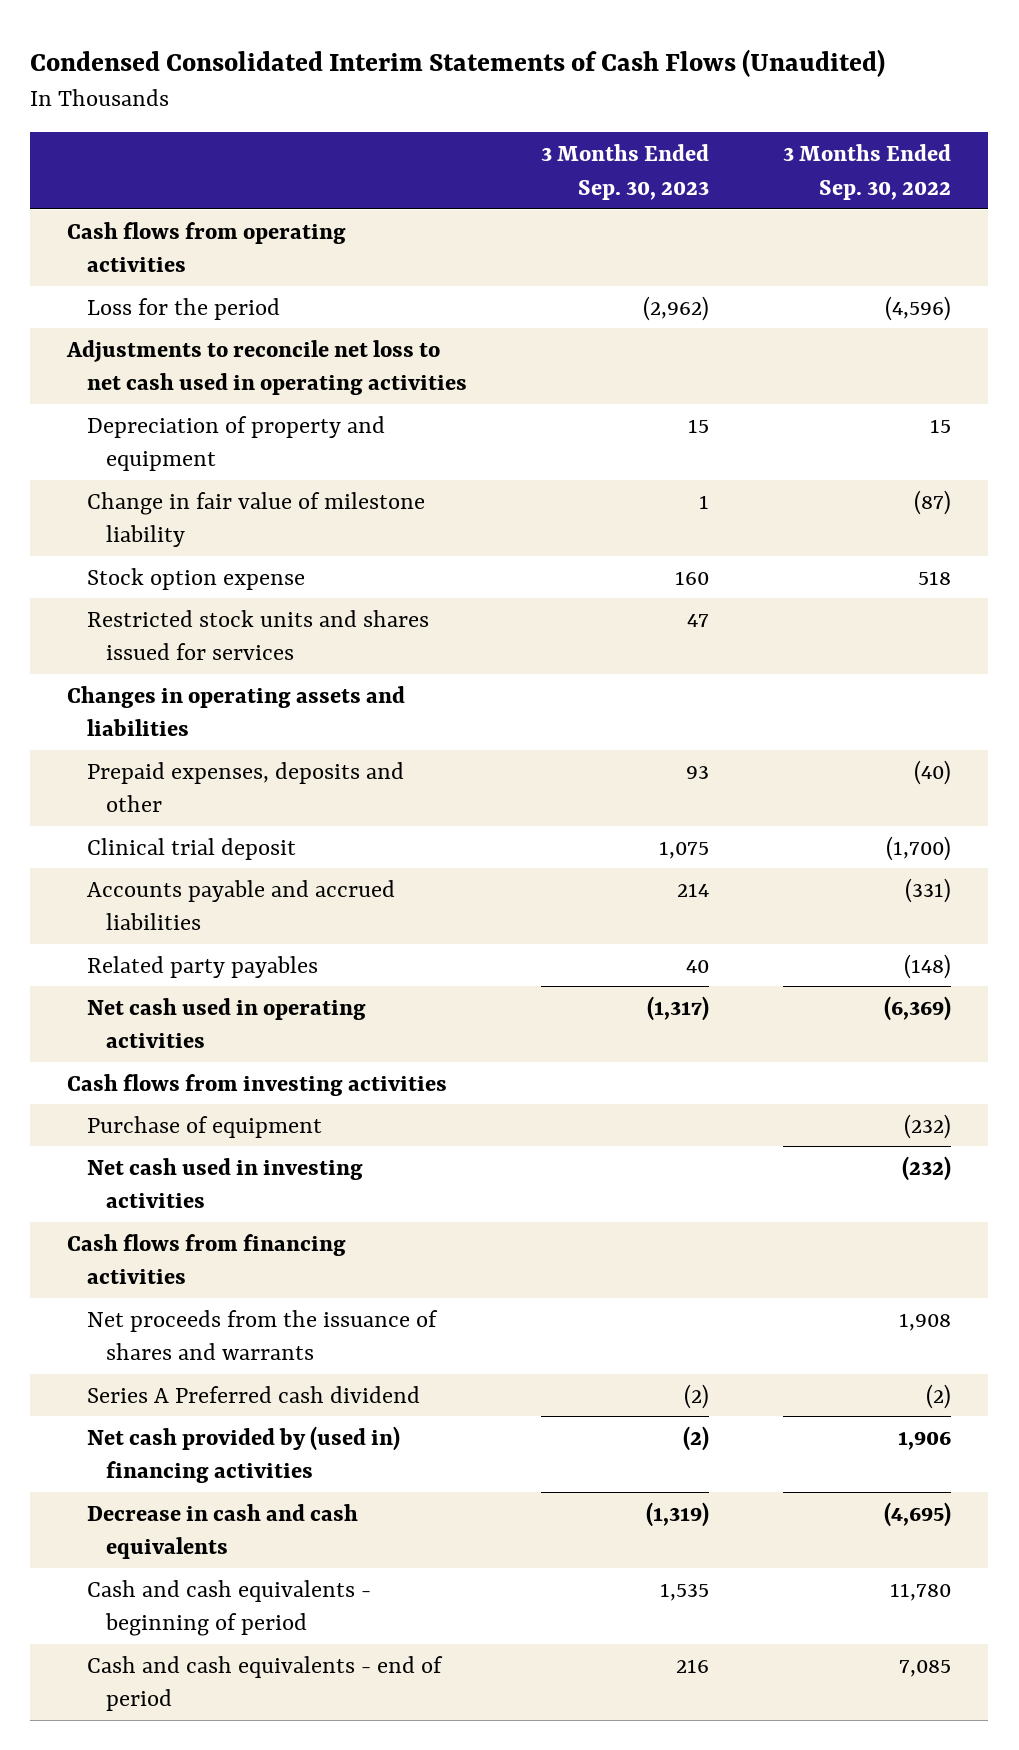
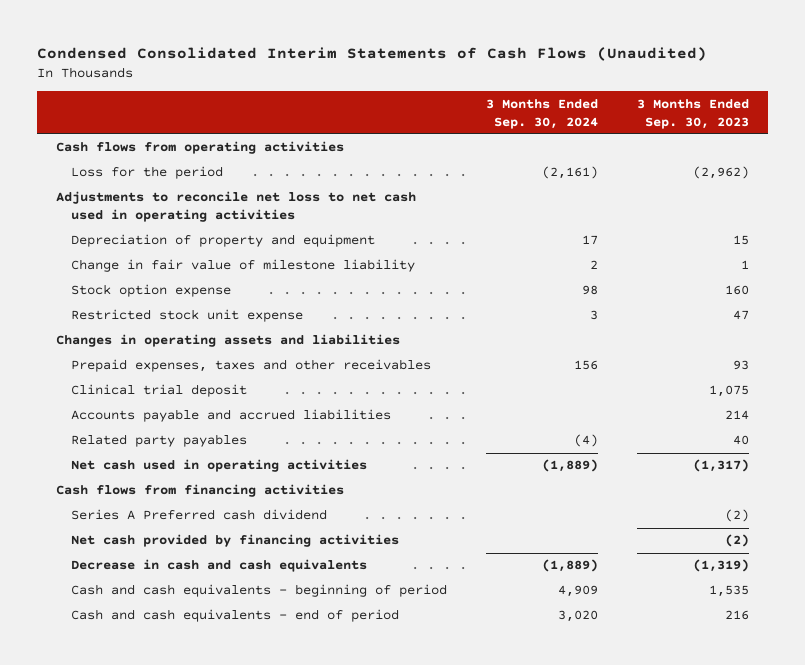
[783,144,952,200] 3 Months Ended Sep. 30, 2022 -> none
none -> [486,98,599,129] 3 Months Ended Sep. 30, 2024
[86,609,429,661] Restricted stock units and shares issued for services -> none
none -> [71,309,304,323] Restricted stock unit expense
[86,761,404,813] Prepaid expenses, deposits and other -> [71,359,432,373] Prepaid expenses, taxes and other receivables
[67,1073,448,1096] Cash flows from investing activities -> none
[86,1115,322,1138] Purchase of equipment -> none
[86,1157,363,1209] Net cash used in investing activities -> none
[86,1309,438,1361] Net proceeds from the issuance of shares and warrants -> none
[86,1425,400,1484] Net cash provided by (used in) financing activities -> [71,534,400,548] Net cash provided by financing activities

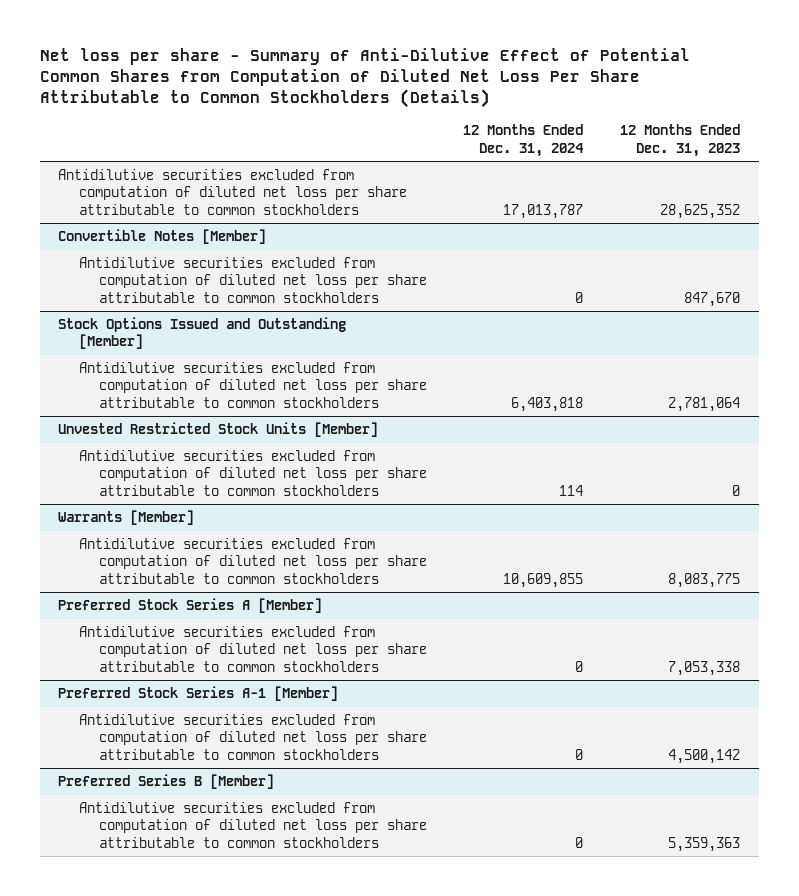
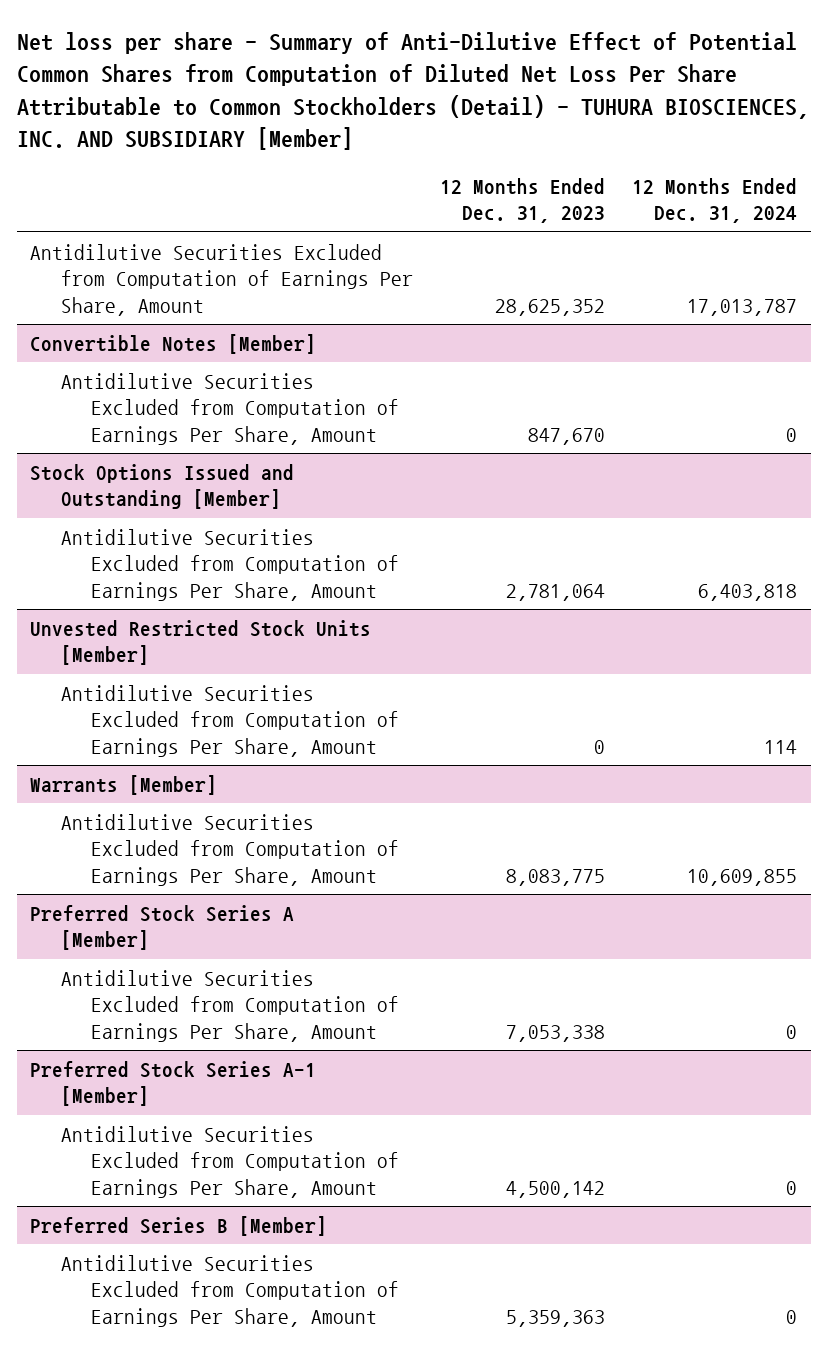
[39,48,690,109] Net loss per share - Summary of Anti-Dilutive Effect of Potential Common Shares from Computation of Diluted Net Loss Per Share Attributable to Common Stockholders (Details) -> [16,32,809,151] Net loss per share - Summary of Anti-Dilutive Effect of Potential Common Shares from Computation of Diluted Net Loss Per Share Attributable to Common Stockholders (Detail) - TUHURA BIOSCIENCES, INC. AND SUBSIDIARY [Member]
[58,169,407,215] Antidilutive securities excluded from computation of diluted net loss per share attributable to common stockholders -> [30,243,413,316] Antidilutive Securities Excluded from Computation of Earnings Per Share, Amount
[78,257,427,303] Antidilutive securities excluded from computation of diluted net loss per share attributable to common stockholders -> [60,372,399,445] Antidilutive Securities Excluded from Computation of Earnings Per Share, Amount
[78,362,427,408] Antidilutive securities excluded from computation of diluted net loss per share attributable to common stockholders -> [60,528,399,601] Antidilutive Securities Excluded from Computation of Earnings Per Share, Amount
[78,450,427,496] Antidilutive securities excluded from computation of diluted net loss per share attributable to common stockholders -> [60,684,399,757] Antidilutive Securities Excluded from Computation of Earnings Per Share, Amount
[78,538,427,584] Antidilutive securities excluded from computation of diluted net loss per share attributable to common stockholders -> [60,813,399,886] Antidilutive Securities Excluded from Computation of Earnings Per Share, Amount
[78,626,427,672] Antidilutive securities excluded from computation of diluted net loss per share attributable to common stockholders -> [60,969,399,1042] Antidilutive Securities Excluded from Computation of Earnings Per Share, Amount
[78,714,427,760] Antidilutive securities excluded from computation of diluted net loss per share attributable to common stockholders -> [60,1125,399,1198] Antidilutive Securities Excluded from Computation of Earnings Per Share, Amount
[78,802,427,848] Antidilutive securities excluded from computation of diluted net loss per share attributable to common stockholders -> [60,1254,399,1327] Antidilutive Securities Excluded from Computation of Earnings Per Share, Amount

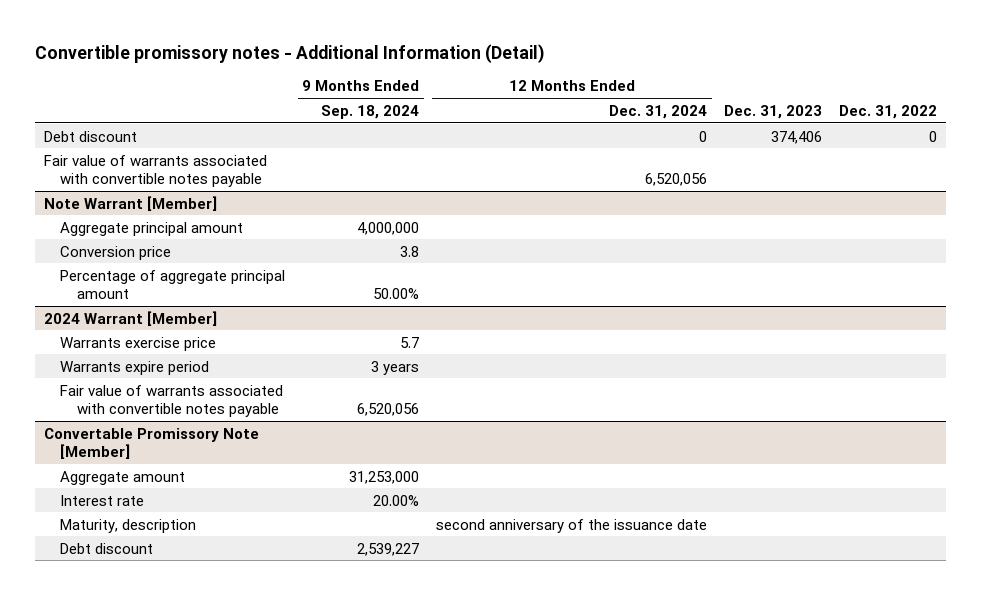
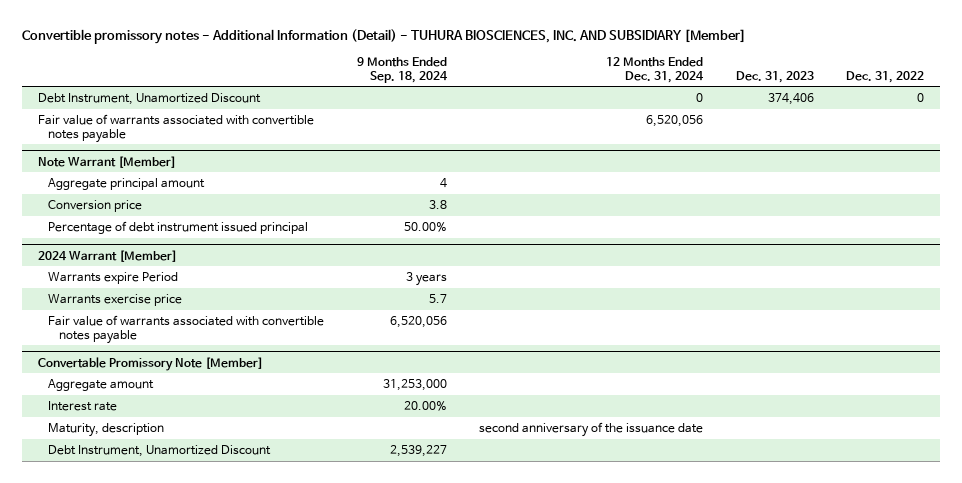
[35,43,546,63] Convertible promissory notes - Additional Information (Detail) -> [21,28,746,44] Convertible promissory notes - Additional Information (Detail) - TUHURA BIOSCIENCES, INC. AND SUBSIDIARY [Member]
[43,130,137,142] Debt discount -> [38,92,262,105] Debt Instrument, Unamortized Discount
[357,221,420,235] 4,000,000 -> [439,177,447,188] 4
[60,269,286,300] Percentage of aggregate principal amount -> [48,220,309,234] Percentage of debt instrument issued principal
none -> [48,271,179,284] Warrants expire Period
[60,360,210,375] Warrants expire period -> none
[60,542,154,554] Debt discount -> [48,444,272,457] Debt Instrument, Unamortized Discount

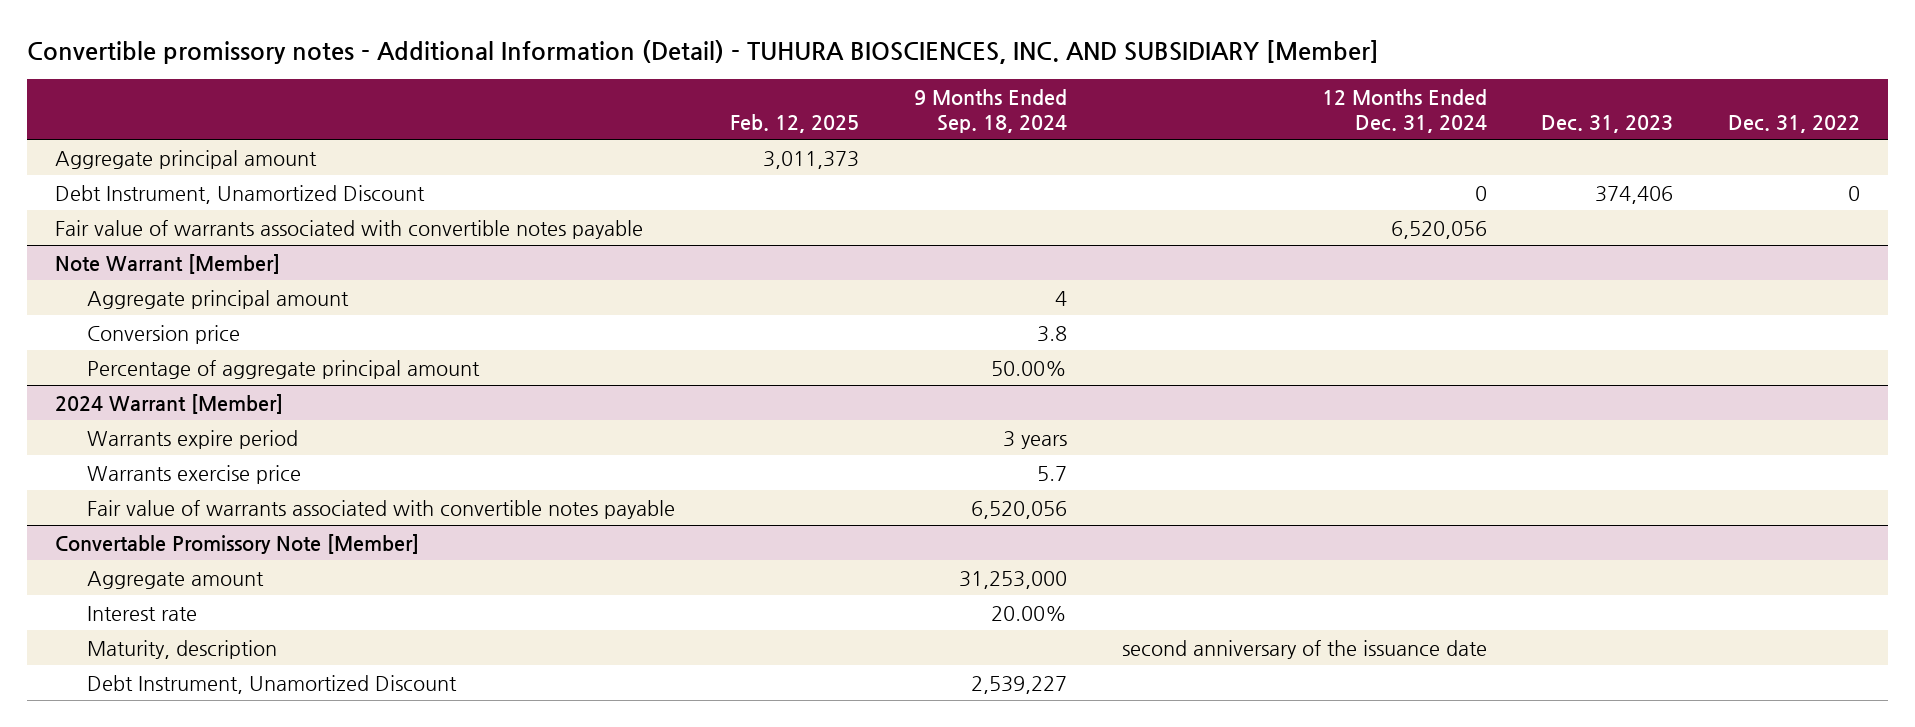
none -> [729,113,859,133] Feb. 12, 2025
none -> [54,149,317,169] Aggregate principal amount
[48,220,309,234] Percentage of debt instrument issued principal -> [86,359,480,379] Percentage of aggregate principal amount
[48,271,179,284] Warrants expire Period -> [86,429,298,449] Warrants expire period

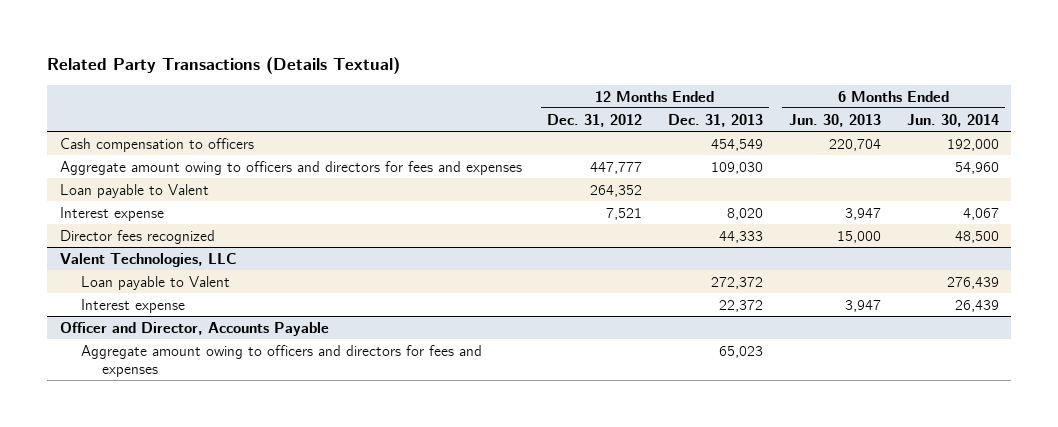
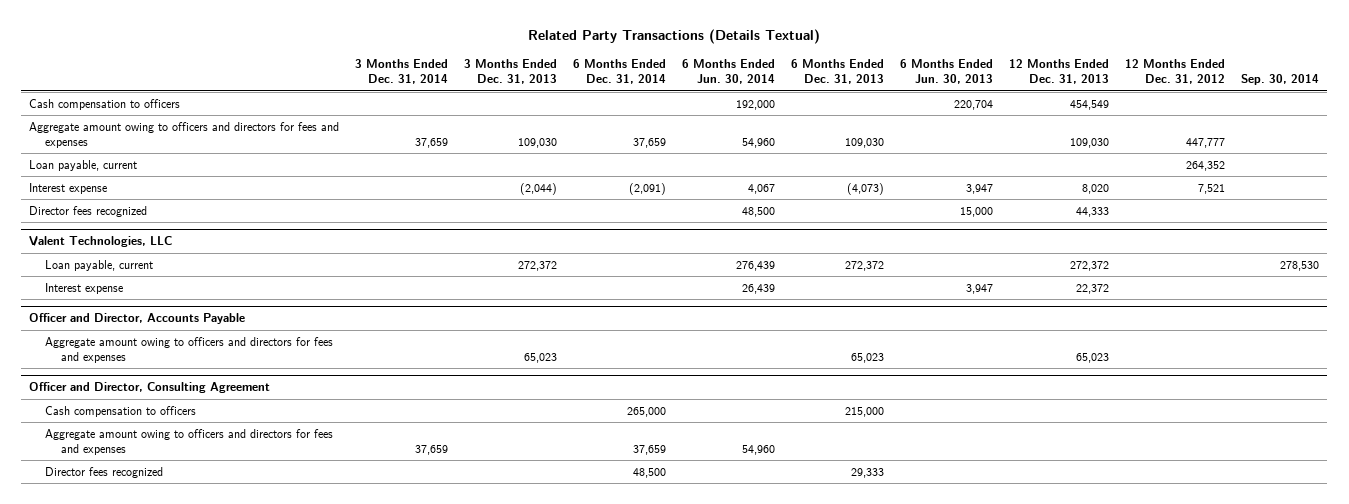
none -> [355,59,449,85] 3 Months Ended Dec. 31, 2014
none -> [464,59,558,85] 3 Months Ended Dec. 31, 2013
none -> [573,59,667,85] 6 Months Ended Dec. 31, 2014
none -> [791,59,885,85] 6 Months Ended Dec. 31, 2013
none -> [1241,74,1320,86] Sep. 30, 2014
[59,183,209,198] Loan payable to Valent -> [29,159,138,171] Loan payable, current
[80,275,230,290] Loan payable to Valent -> [45,259,154,271] Loan payable, current
none -> [29,382,271,394] Officer and Director, Consulting Agreement
none -> [45,405,197,417] Cash compensation to officers
none -> [45,428,334,455] Aggregate amount owing to officers and directors for fees and expenses
none -> [45,466,164,478] Director fees recognized

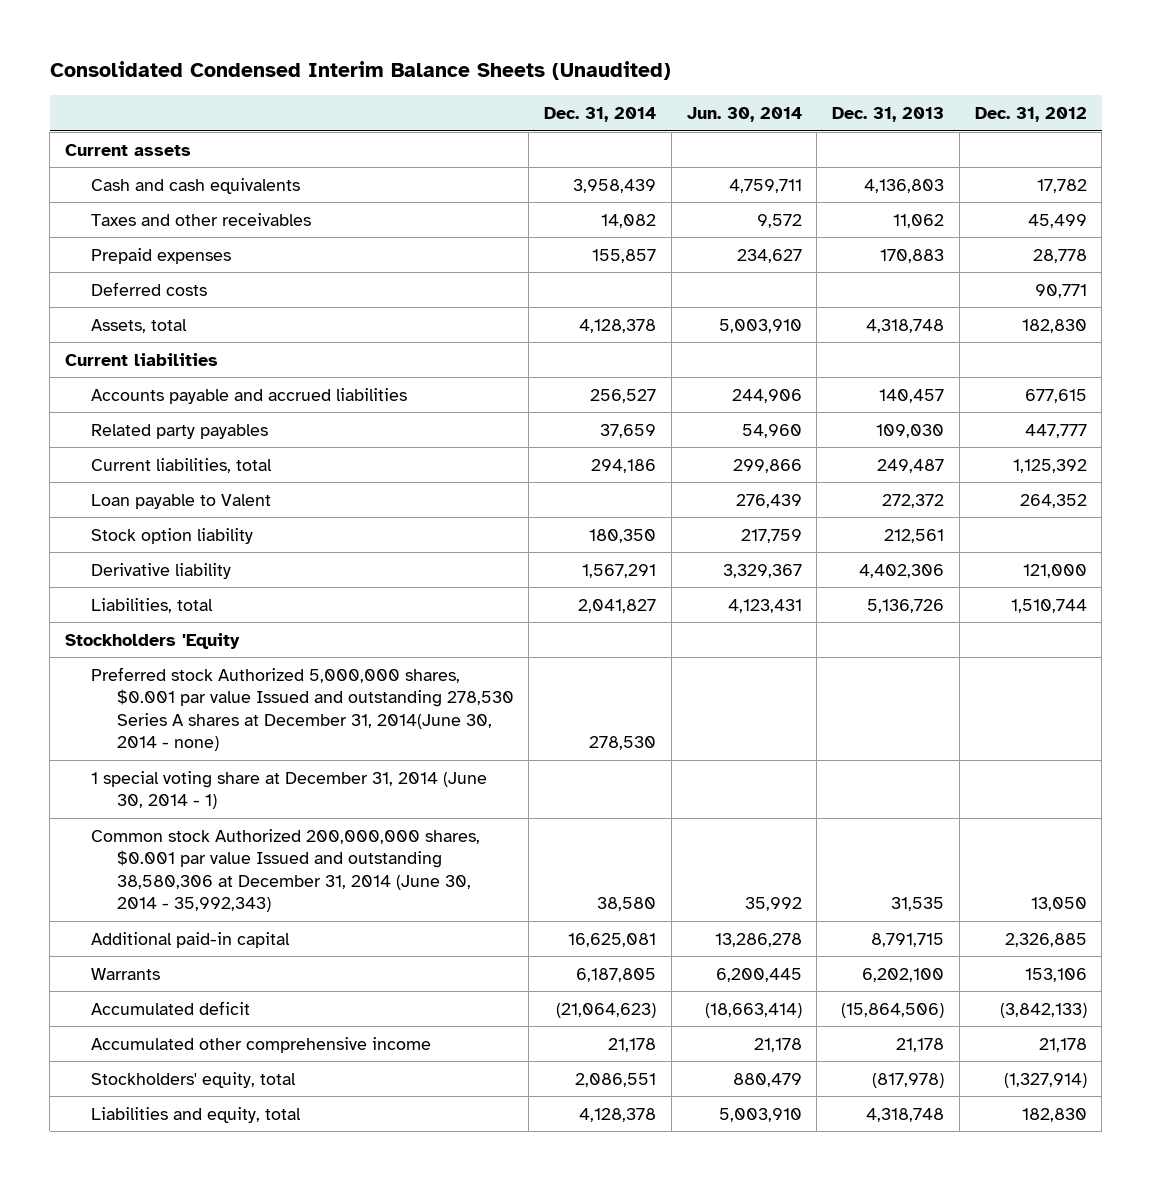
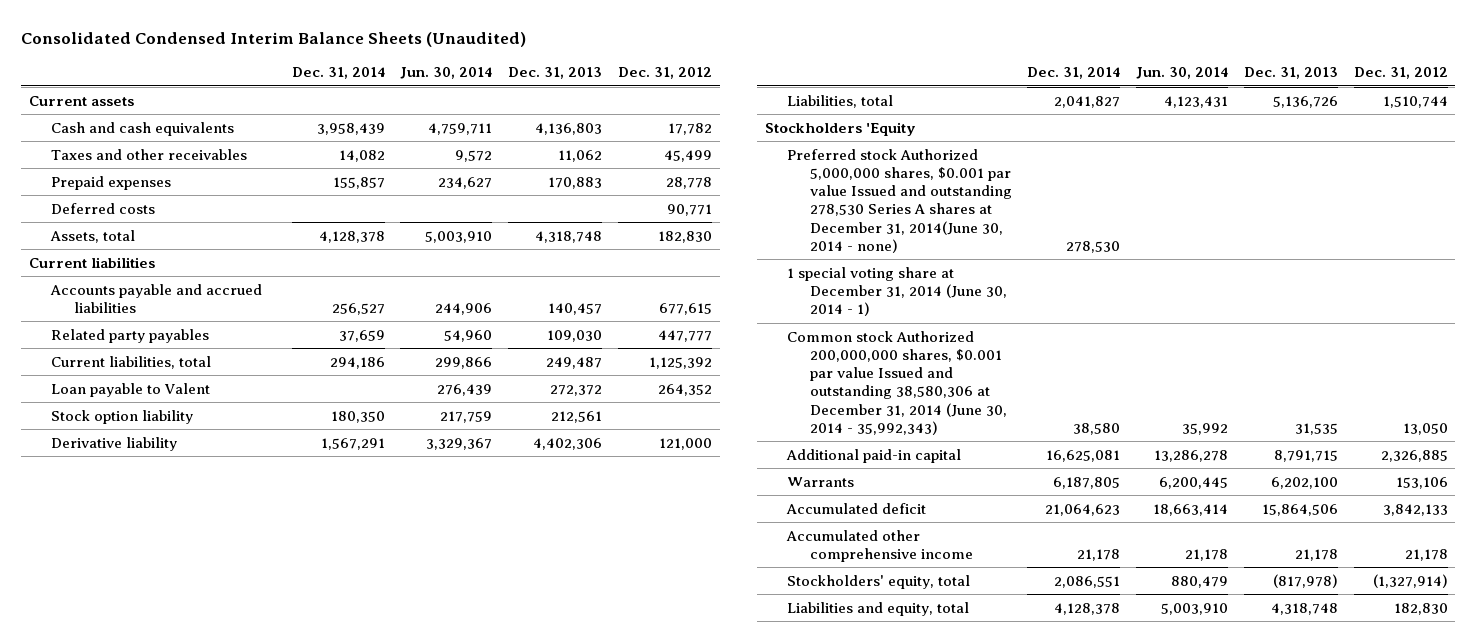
[556,1002,657,1018] (21,064,623) -> [1045,503,1121,516] 21,064,623
[704,1002,802,1018] (18,663,414) -> [1153,503,1229,516] 18,663,414
[841,1002,945,1018] (15,864,506) -> [1261,503,1338,516] 15,864,506
[999,1002,1087,1018] (3,842,133) -> [1382,503,1448,516] 3,842,133

